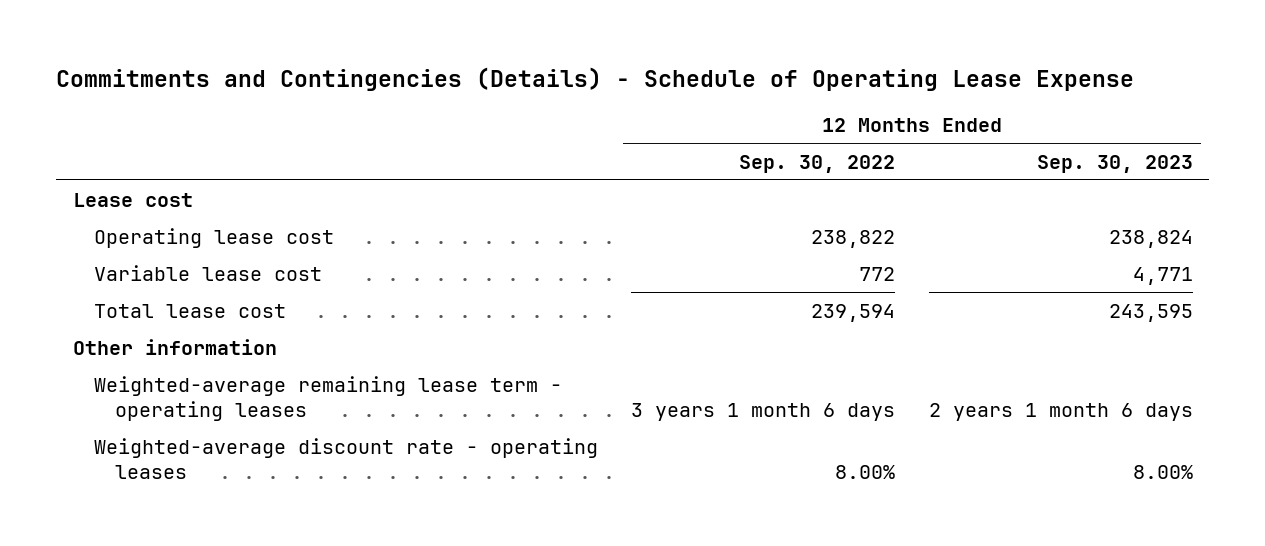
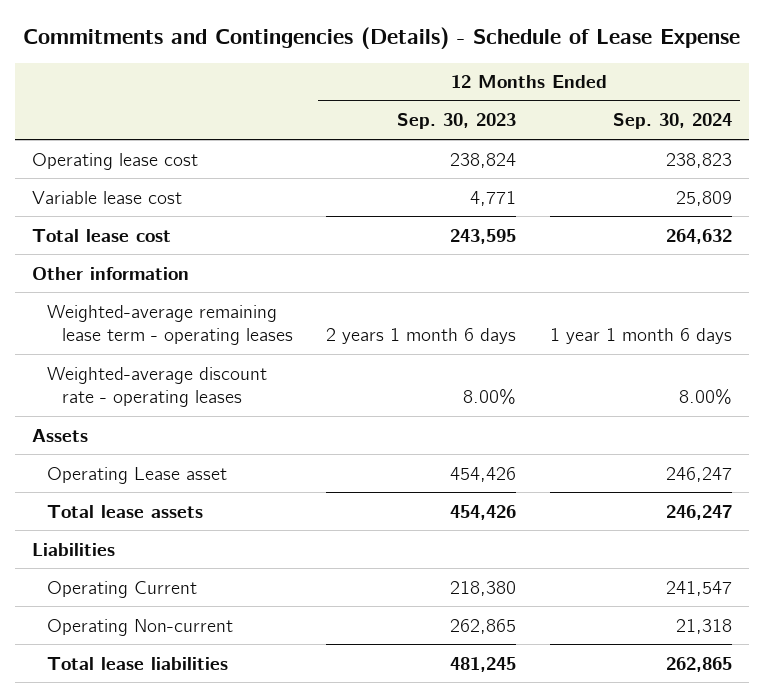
[55,66,1134,91] Commitments and Contingencies (Details) - Schedule of Operating Lease Expense -> [22,26,740,49] Commitments and Contingencies (Details) - Schedule of Lease Expense
[739,154,896,173] Sep. 30, 2022 -> none
none -> [612,113,732,130] Sep. 30, 2024
[72,192,193,207] Lease cost -> none
none -> [31,428,88,442] Assets
none -> [46,466,227,484] Operating Lease asset
none -> [46,504,203,518] Total lease assets
none -> [31,542,115,556] Liabilities
none -> [46,580,197,598] Operating Current
none -> [46,618,233,636] Operating Non-current
none -> [46,656,228,670] Total lease liabilities

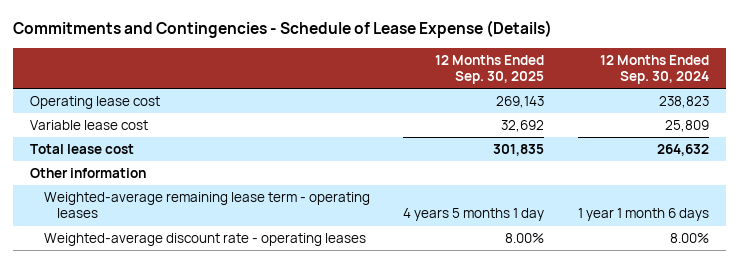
[22,26,740,49] Commitments and Contingencies (Details) - Schedule of Lease Expense -> [13,20,553,39] Commitments and Contingencies - Schedule of Lease Expense (Details)
[397,113,517,130] Sep. 30, 2023 -> none
none -> [435,54,545,85] 12 Months Ended Sep. 30, 2025
[31,428,88,442] Assets -> none
[46,466,227,484] Operating Lease asset -> none
[46,504,203,518] Total lease assets -> none
[31,542,115,556] Liabilities -> none
[46,580,197,598] Operating Current -> none
[46,618,233,636] Operating Non-current -> none
[46,656,228,670] Total lease liabilities -> none

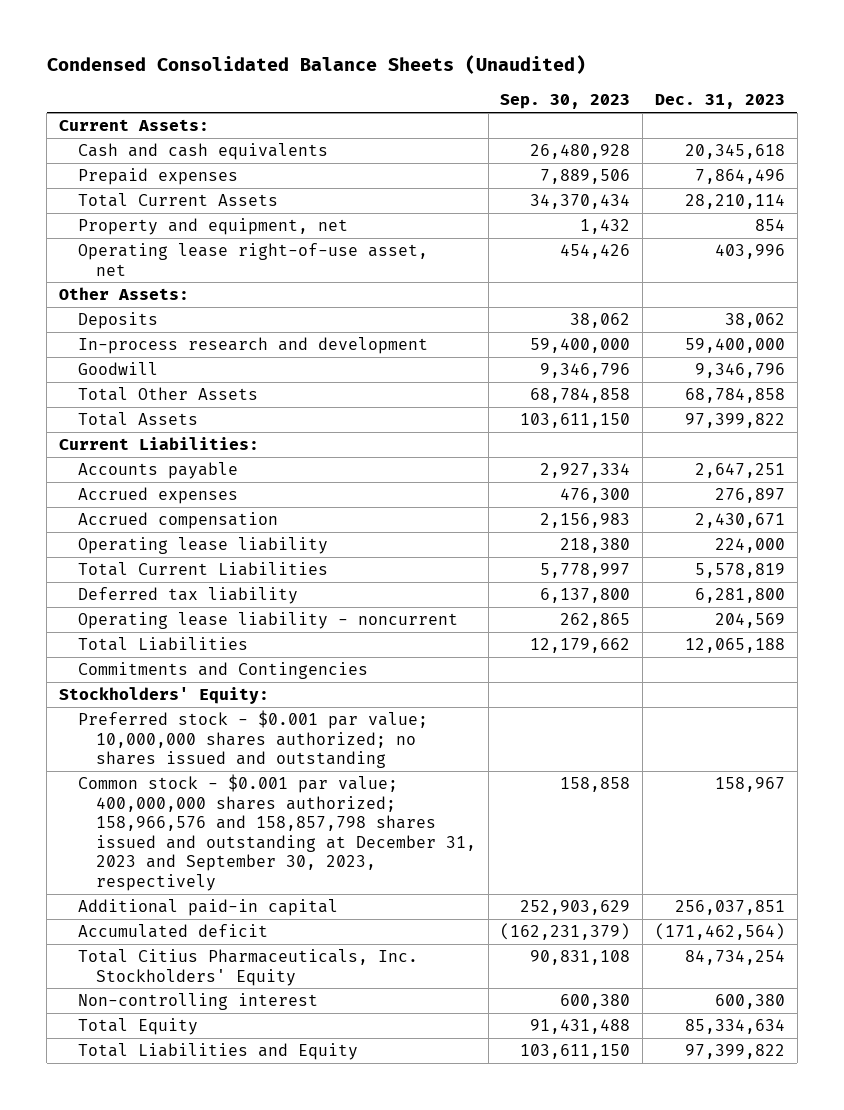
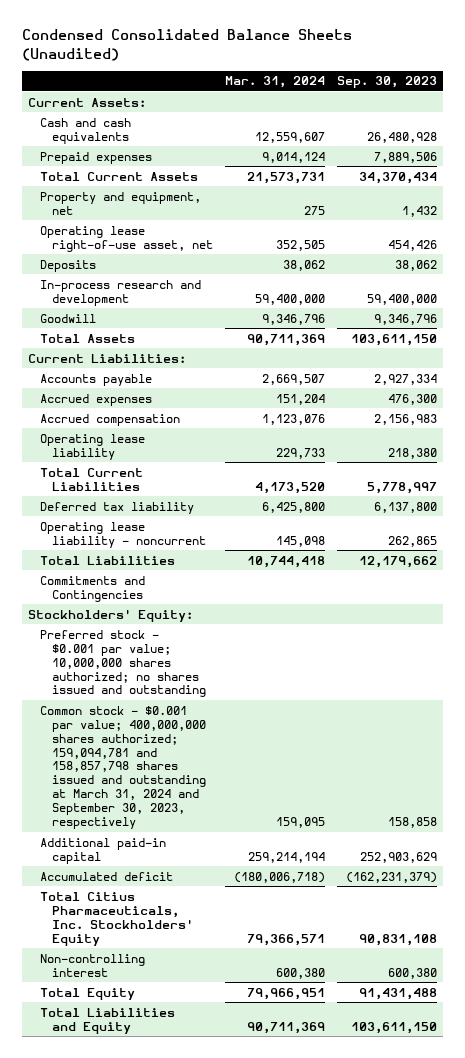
[654,94,785,110] Dec. 31, 2023 -> none
none -> [224,76,325,89] Mar. 31, 2024
[59,286,190,300] Other Assets: -> none
[77,386,258,401] Total Other Assets -> none
[77,773,477,891] Common stock - $0.001 par value; 400,000,000 shares authorized; 158,966,576 and 158,857,798 shares issued and outstanding at December 31, 2023 and September 30, 2023, respectively -> [39,705,206,830] Common stock - $0.001 par value; 400,000,000 shares authorized; 159,094,781 and 158,857,798 shares issued and outstanding at March 31, 2024 and September 30, 2023, respectively

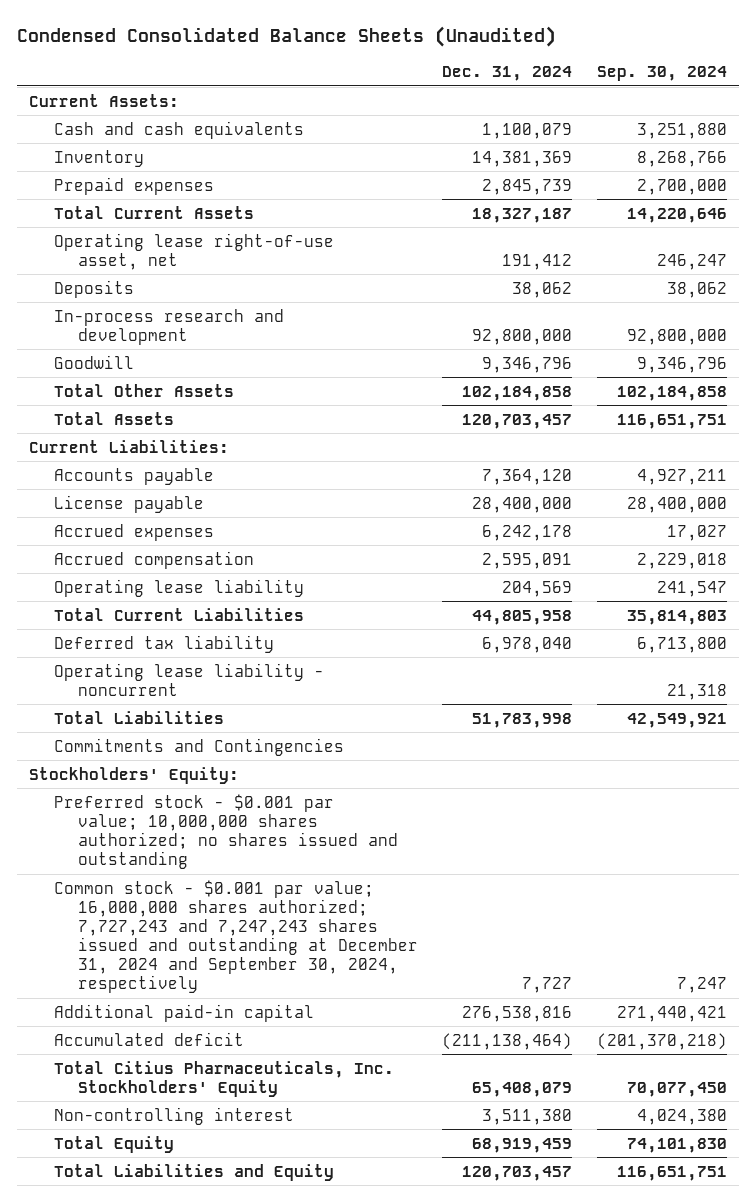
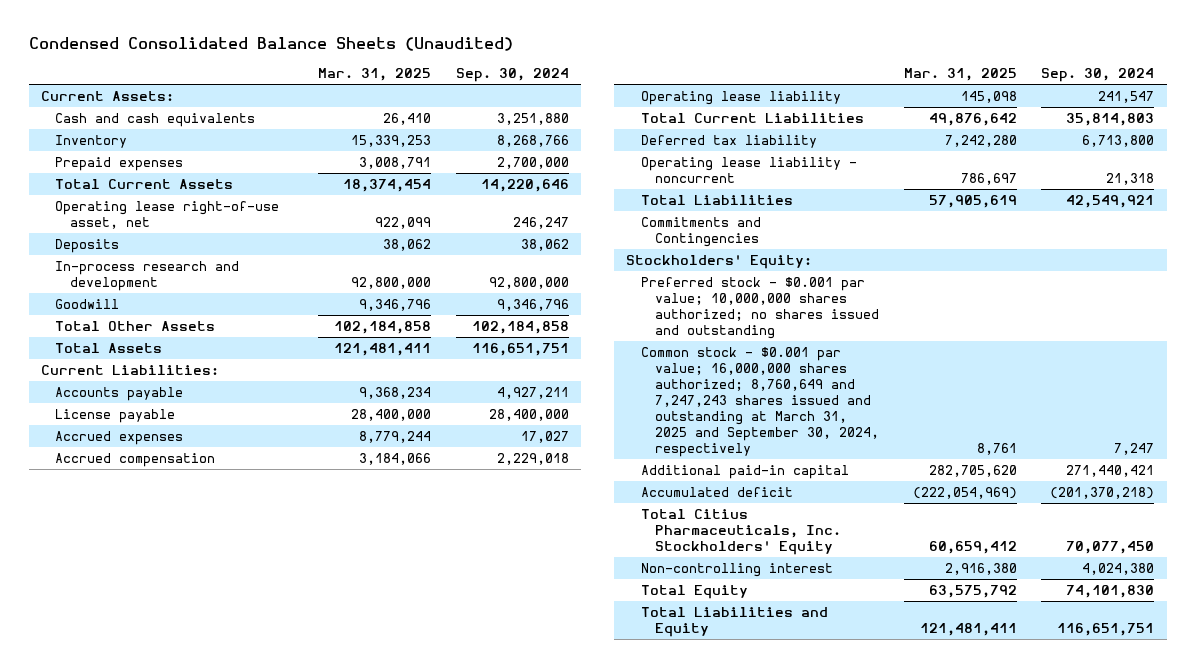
[442,66,573,82] Dec. 31, 2024 -> none
none -> [318,68,432,82] Mar. 31, 2025
[53,879,418,994] Common stock - $0.001 par value; 16,000,000 shares authorized; 7,727,243 and 7,247,243 shares issued and outstanding at December 31, 2024 and September 30, 2024, respectively -> [640,347,880,458] Common stock - $0.001 par value; 16,000,000 shares authorized; 8,760,649 and 7,247,243 shares issued and outstanding at March 31, 2025 and September 30, 2024, respectively

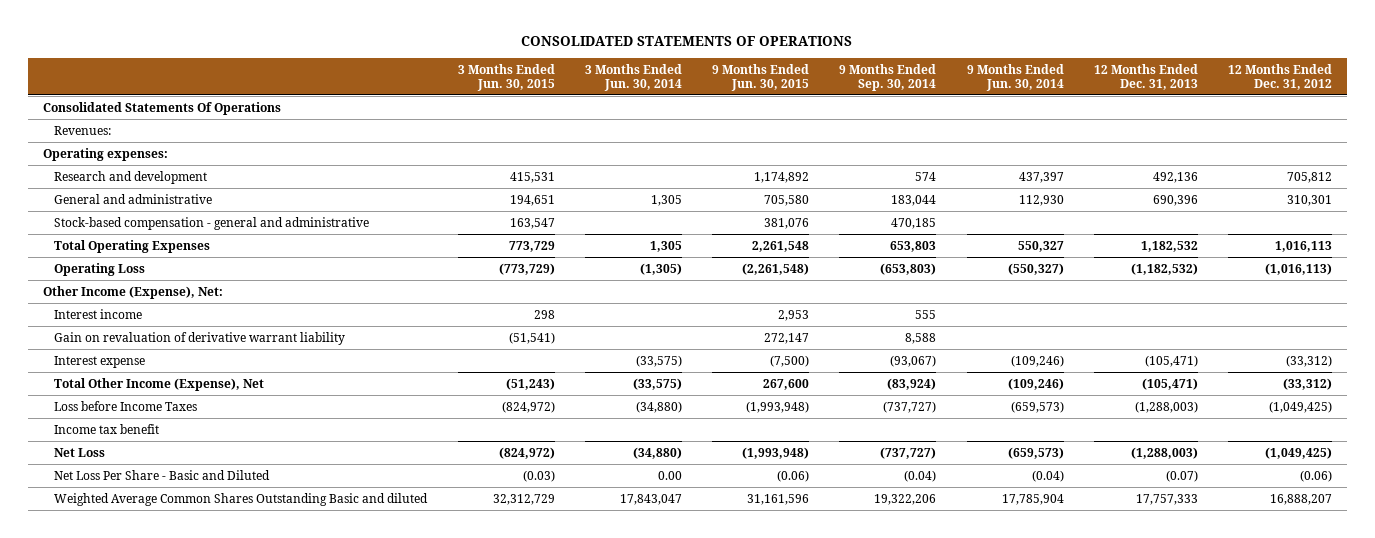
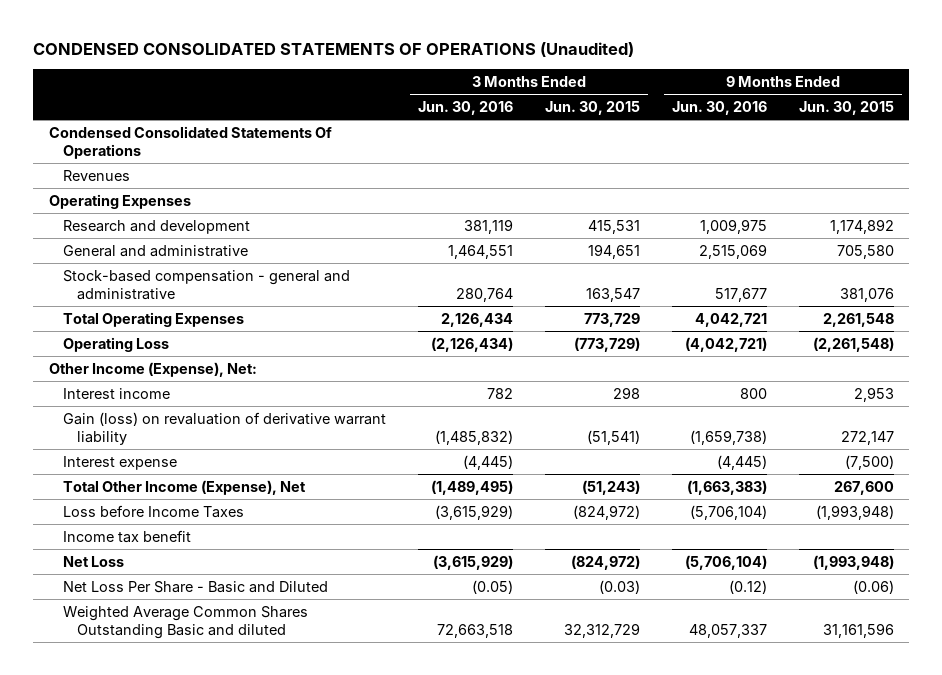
[521,36,853,47] CONSOLIDATED STATEMENTS OF OPERATIONS -> [33,42,635,58] CONDENSED CONSOLIDATED STATEMENTS OF OPERATIONS (Unaudited)
[584,63,682,91] 3 Months Ended Jun. 30, 2014 -> none
[839,63,937,91] 9 Months Ended Sep. 30, 2014 -> none
[966,63,1064,91] 9 Months Ended Jun. 30, 2014 -> none
[1093,63,1198,90] 12 Months Ended Dec. 31, 2013 -> none
[1228,63,1333,90] 12 Months Ended Dec. 31, 2012 -> none
none -> [418,101,514,116] Jun. 30, 2016
none -> [671,101,767,116] Jun. 30, 2016
[42,101,281,115] Consolidated Statements Of Operations -> [48,125,332,159] Condensed Consolidated Statements Of Operations
[54,125,112,135] Revenues: -> [63,169,131,181] Revenues
[42,147,168,161] Operating expenses: -> [48,193,191,209] Operating Expenses
[54,331,346,345] Gain on revaluation of derivative warrant liability -> [63,411,387,445] Gain (loss) on revaluation of derivative warrant liability

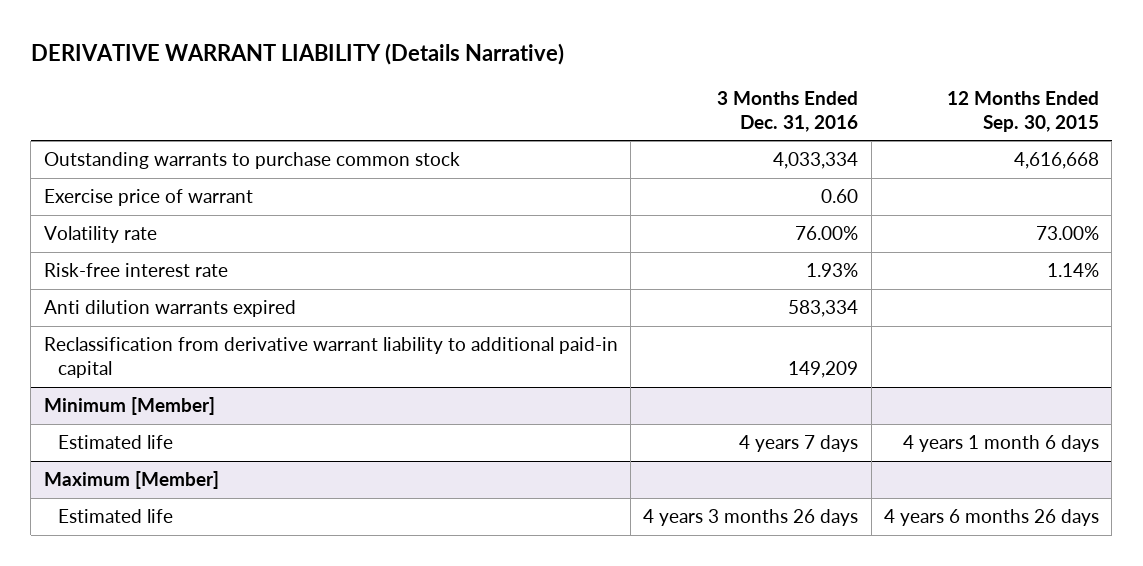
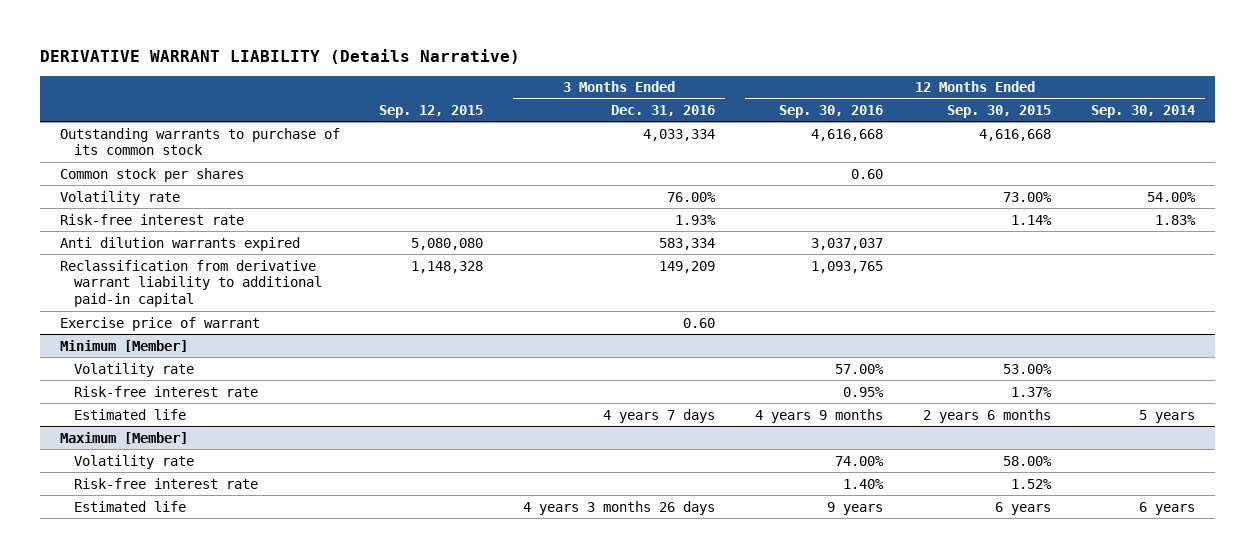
none -> [379,105,484,119] Sep. 12, 2015
none -> [779,105,884,119] Sep. 30, 2016
none -> [1090,105,1195,119] Sep. 30, 2014
[43,152,460,170] Outstanding warrants to purchase common stock -> [59,127,340,156] Outstanding warrants to purchase of its common stock
none -> [59,167,244,182] Common stock per shares
[43,189,253,207] Exercise price of warrant -> [59,316,260,331] Exercise price of warrant
none -> [73,362,194,377] Volatility rate
none -> [73,385,258,397] Risk-free interest rate
[903,435,1100,453] 4 years 1 month 6 days -> [922,408,1051,423] 2 years 6 months
none -> [73,454,194,469] Volatility rate
none -> [73,477,258,489] Risk-free interest rate
[884,509,1100,527] 4 years 6 months 26 days -> [994,501,1051,515] 6 years

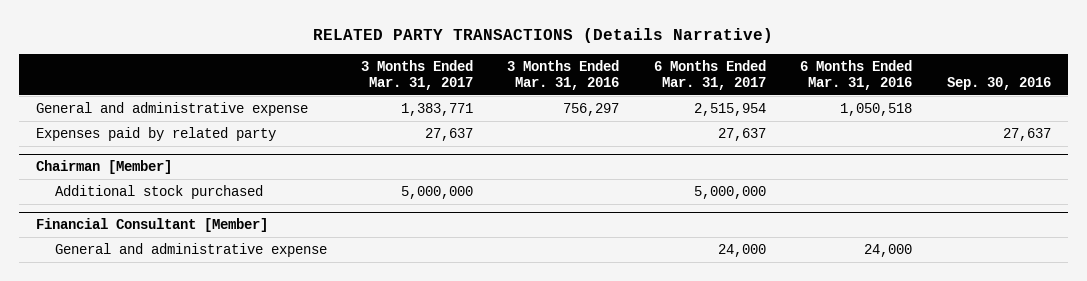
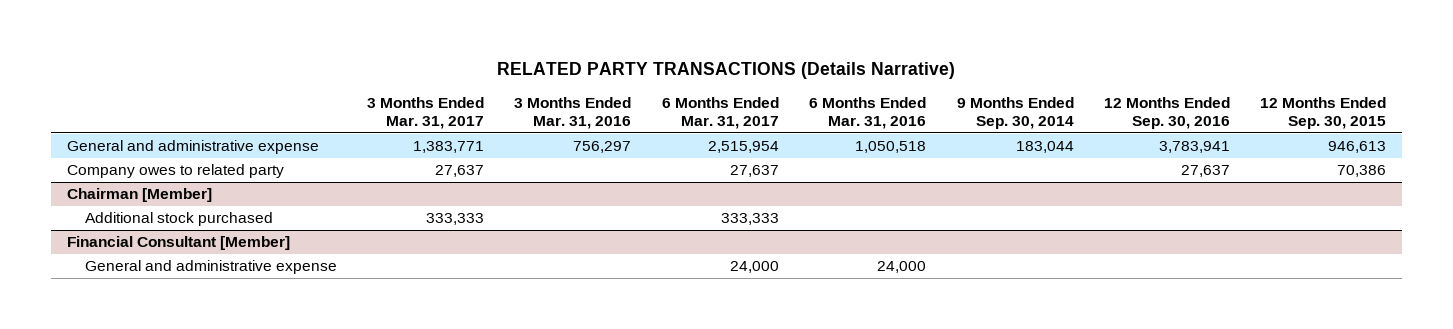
[946,77,1051,91] Sep. 30, 2016 -> none
none -> [956,96,1074,129] 9 Months Ended Sep. 30, 2014
none -> [1103,96,1230,129] 12 Months Ended Sep. 30, 2016
none -> [1260,96,1387,129] 12 Months Ended Sep. 30, 2015
[35,126,276,141] Expenses paid by related party -> [66,164,284,179] Company owes to related party
[401,185,474,199] 5,000,000 -> [425,213,484,226] 333,333
[693,185,766,199] 5,000,000 -> [720,213,779,226] 333,333

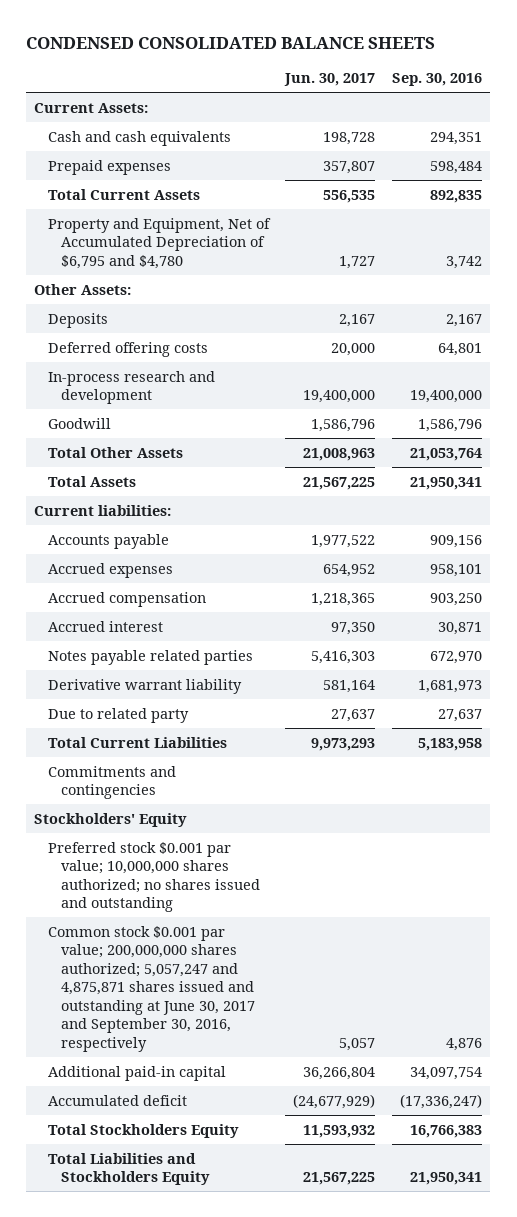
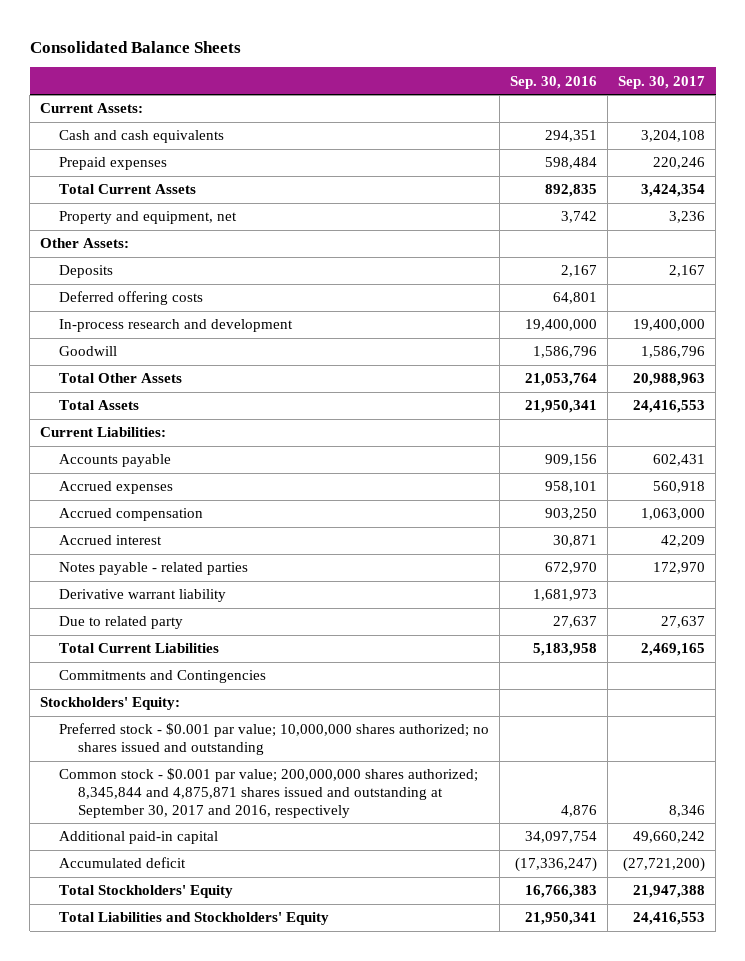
[26,36,436,49] CONDENSED CONSOLIDATED BALANCE SHEETS -> [29,40,241,53] Consolidated Balance Sheets
[284,73,376,87] Jun. 30, 2017 -> none
none -> [618,75,706,89] Sep. 30, 2017
[47,217,271,269] Property and Equipment, Net of Accumulated Depreciation of $6,795 and $4,780 -> [59,211,238,225] Property and equipment, net
[34,504,172,516] Current liabilities: -> [40,427,167,438] Current Liabilities:
[47,649,253,665] Notes payable related parties -> [59,562,249,576] Notes payable - related parties
[47,765,176,800] Commitments and contingencies -> [59,670,267,684] Commitments and Contingencies
[34,812,188,827] Stockholders' Equity -> [40,697,181,711] Stockholders' Equity:
[47,841,261,913] Preferred stock $0.001 par value; 10,000,000 shares authorized; no shares issued and outstanding -> [59,723,490,755] Preferred stock - $0.001 par value; 10,000,000 shares authorized; no shares issued and outstanding
[47,925,256,1052] Common stock $0.001 par value; 200,000,000 shares authorized; 5,057,247 and 4,875,871 shares issued and outstanding at June 30, 2017 and September 30, 2016, respectively -> [59,768,479,818] Common stock - $0.001 par value; 200,000,000 shares authorized; 8,345,844 and 4,875,871 shares issued and outstanding at September 30, 2017 and 2016, respectively
[47,1123,239,1138] Total Stockholders Equity -> [59,885,234,899] Total Stockholders' Equity
[47,1152,211,1186] Total Liabilities and Stockholders Equity -> [59,912,330,926] Total Liabilities and Stockholders' Equity

